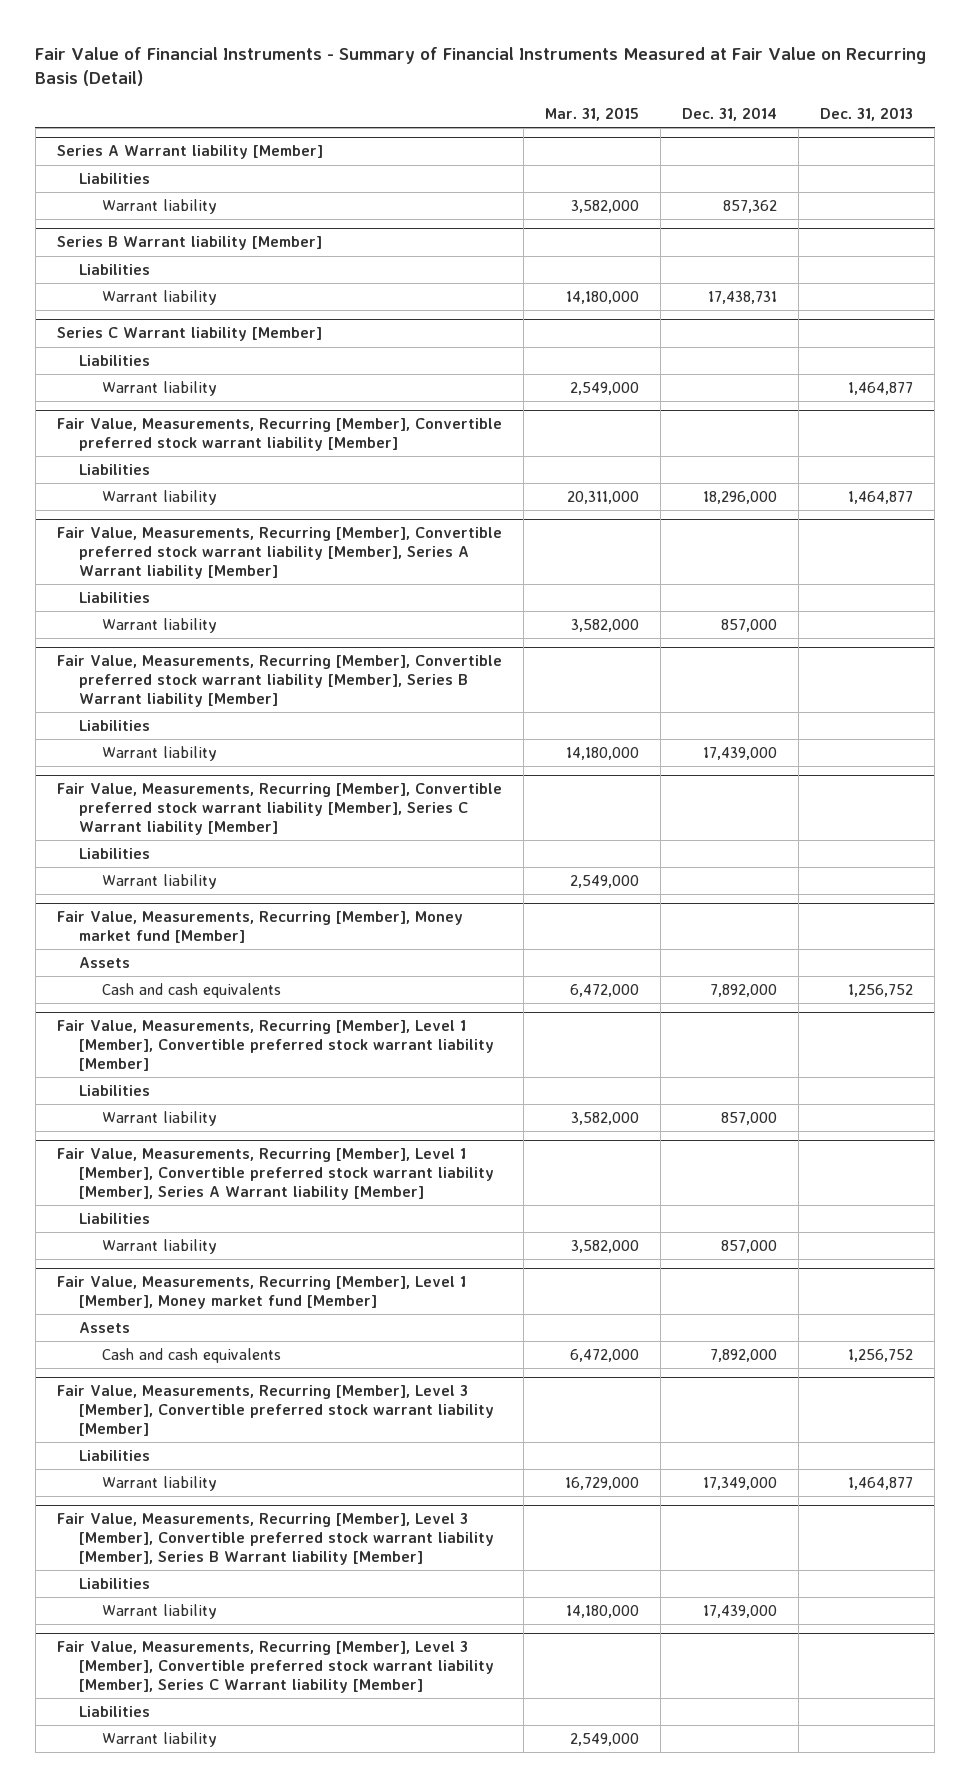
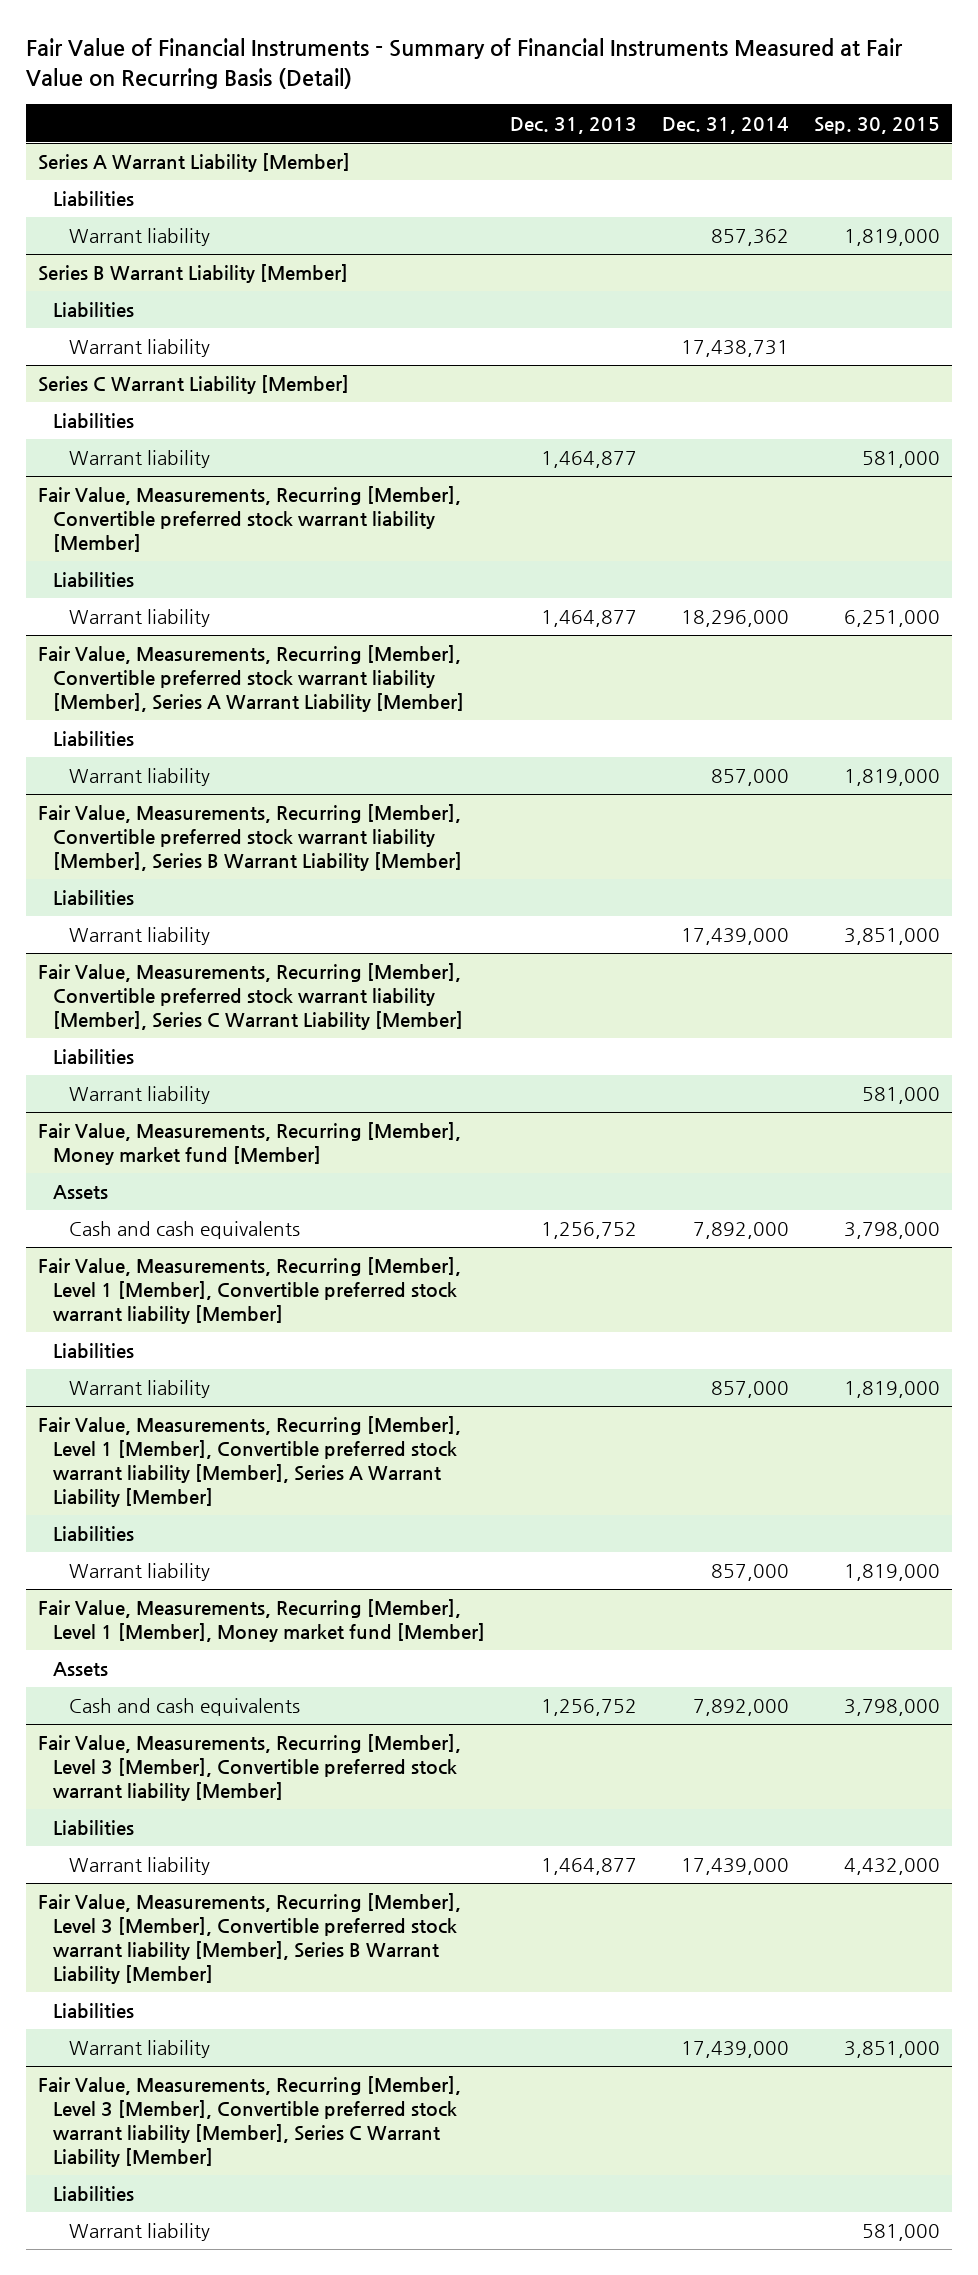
[544,106,639,121] Mar. 31, 2015 -> none
none -> [813,116,940,134] Sep. 30, 2015
[56,145,323,160] Series A Warrant liability [Member] -> [38,153,351,173] Series A Warrant Liability [Member]
[56,236,322,251] Series B Warrant liability [Member] -> [38,264,349,284] Series B Warrant Liability [Member]
[56,327,322,342] Series C Warrant liability [Member] -> [38,375,350,395] Series C Warrant Liability [Member]
[56,527,502,579] Fair Value, Measurements, Recurring [Member], Convertible preferred stock warrant liability [Member], Series A Warrant liability [Member] -> [38,645,465,712] Fair Value, Measurements, Recurring [Member], Convertible preferred stock warrant liability [Member], Series A Warrant Liability [Member]
[56,655,502,707] Fair Value, Measurements, Recurring [Member], Convertible preferred stock warrant liability [Member], Series B Warrant liability [Member] -> [38,804,463,871] Fair Value, Measurements, Recurring [Member], Convertible preferred stock warrant liability [Member], Series B Warrant Liability [Member]
[56,783,502,835] Fair Value, Measurements, Recurring [Member], Convertible preferred stock warrant liability [Member], Series C Warrant liability [Member] -> [38,963,464,1030] Fair Value, Measurements, Recurring [Member], Convertible preferred stock warrant liability [Member], Series C Warrant Liability [Member]
[56,1148,495,1200] Fair Value, Measurements, Recurring [Member], Level 1 [Member], Convertible preferred stock warrant liability [Member], Series A Warrant liability [Member] -> [38,1416,462,1507] Fair Value, Measurements, Recurring [Member], Level 1 [Member], Convertible preferred stock warrant liability [Member], Series A Warrant Liability [Member]
[702,1477,777,1491] 17,349,000 -> [680,1858,789,1876] 17,439,000
[56,1513,495,1565] Fair Value, Measurements, Recurring [Member], Level 3 [Member], Convertible preferred stock warrant liability [Member], Series B Warrant liability [Member] -> [38,1893,462,1984] Fair Value, Measurements, Recurring [Member], Level 3 [Member], Convertible preferred stock warrant liability [Member], Series B Warrant Liability [Member]
[56,1641,495,1693] Fair Value, Measurements, Recurring [Member], Level 3 [Member], Convertible preferred stock warrant liability [Member], Series C Warrant liability [Member] -> [38,2076,462,2167] Fair Value, Measurements, Recurring [Member], Level 3 [Member], Convertible preferred stock warrant liability [Member], Series C Warrant Liability [Member]

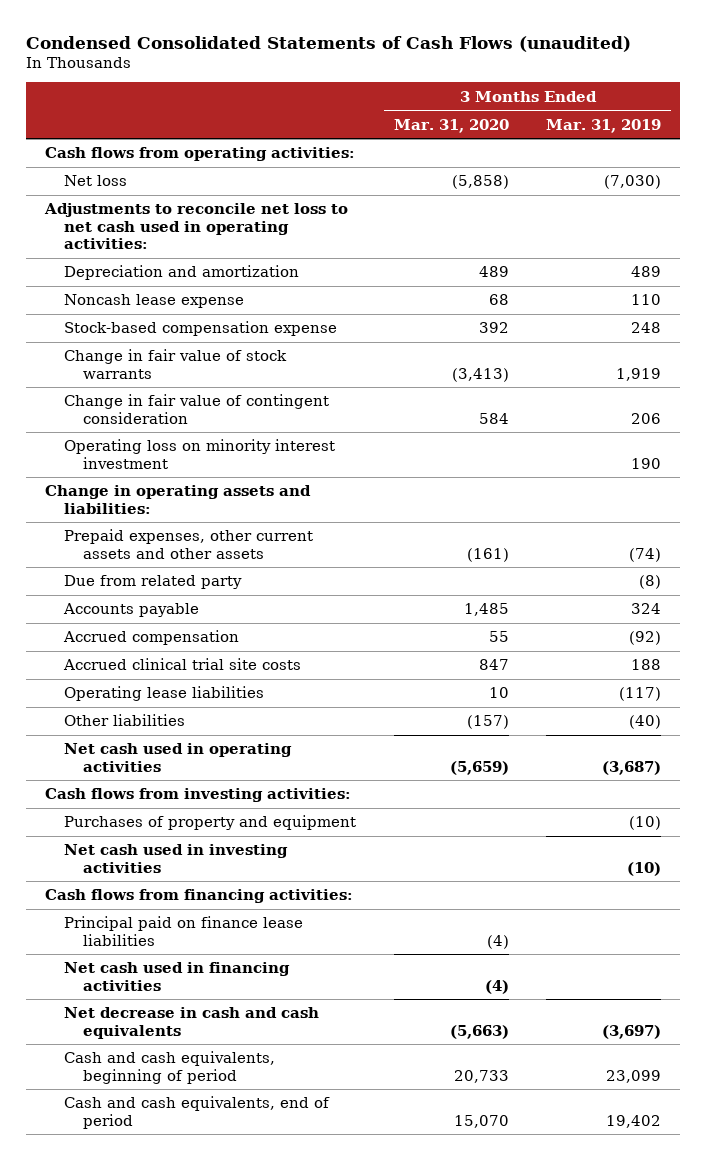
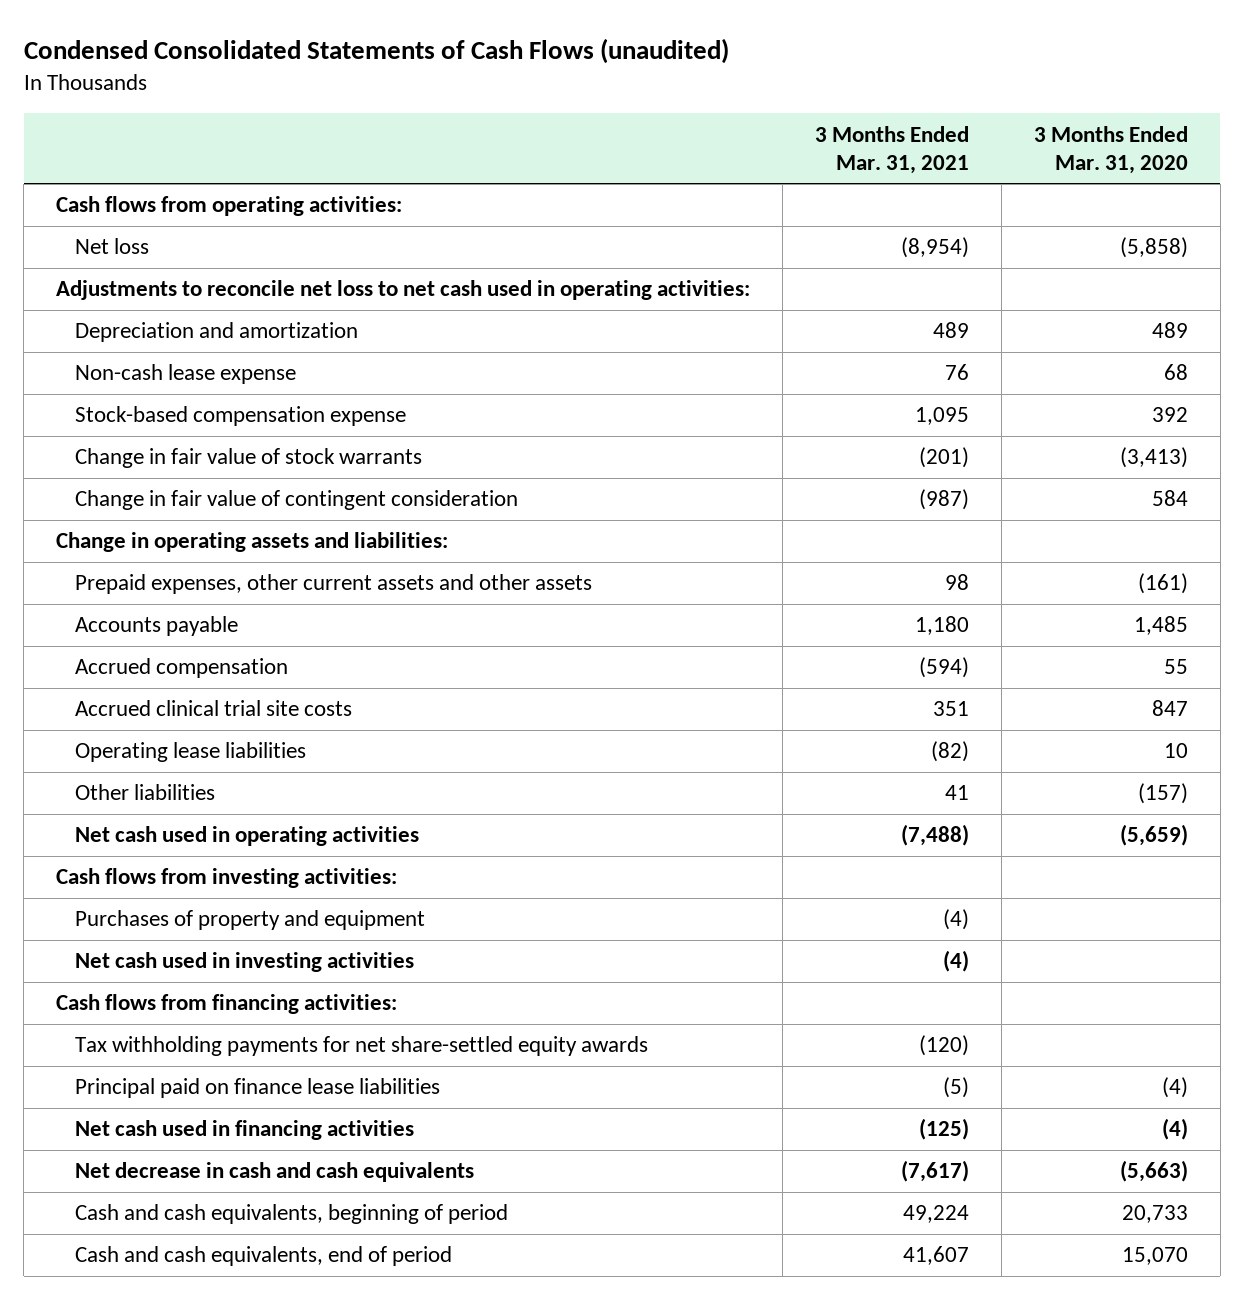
[546,118,662,133] Mar. 31, 2019 -> none
none -> [814,125,969,174] 3 Months Ended Mar. 31, 2021
[64,294,245,309] Noncash lease expense -> [75,364,297,385] Non-cash lease expense
[64,439,336,469] Operating loss on minority interest investment -> none
[64,575,243,590] Due from related party -> none
none -> [75,1036,649,1057] Tax withholding payments for net share-settled equity awards

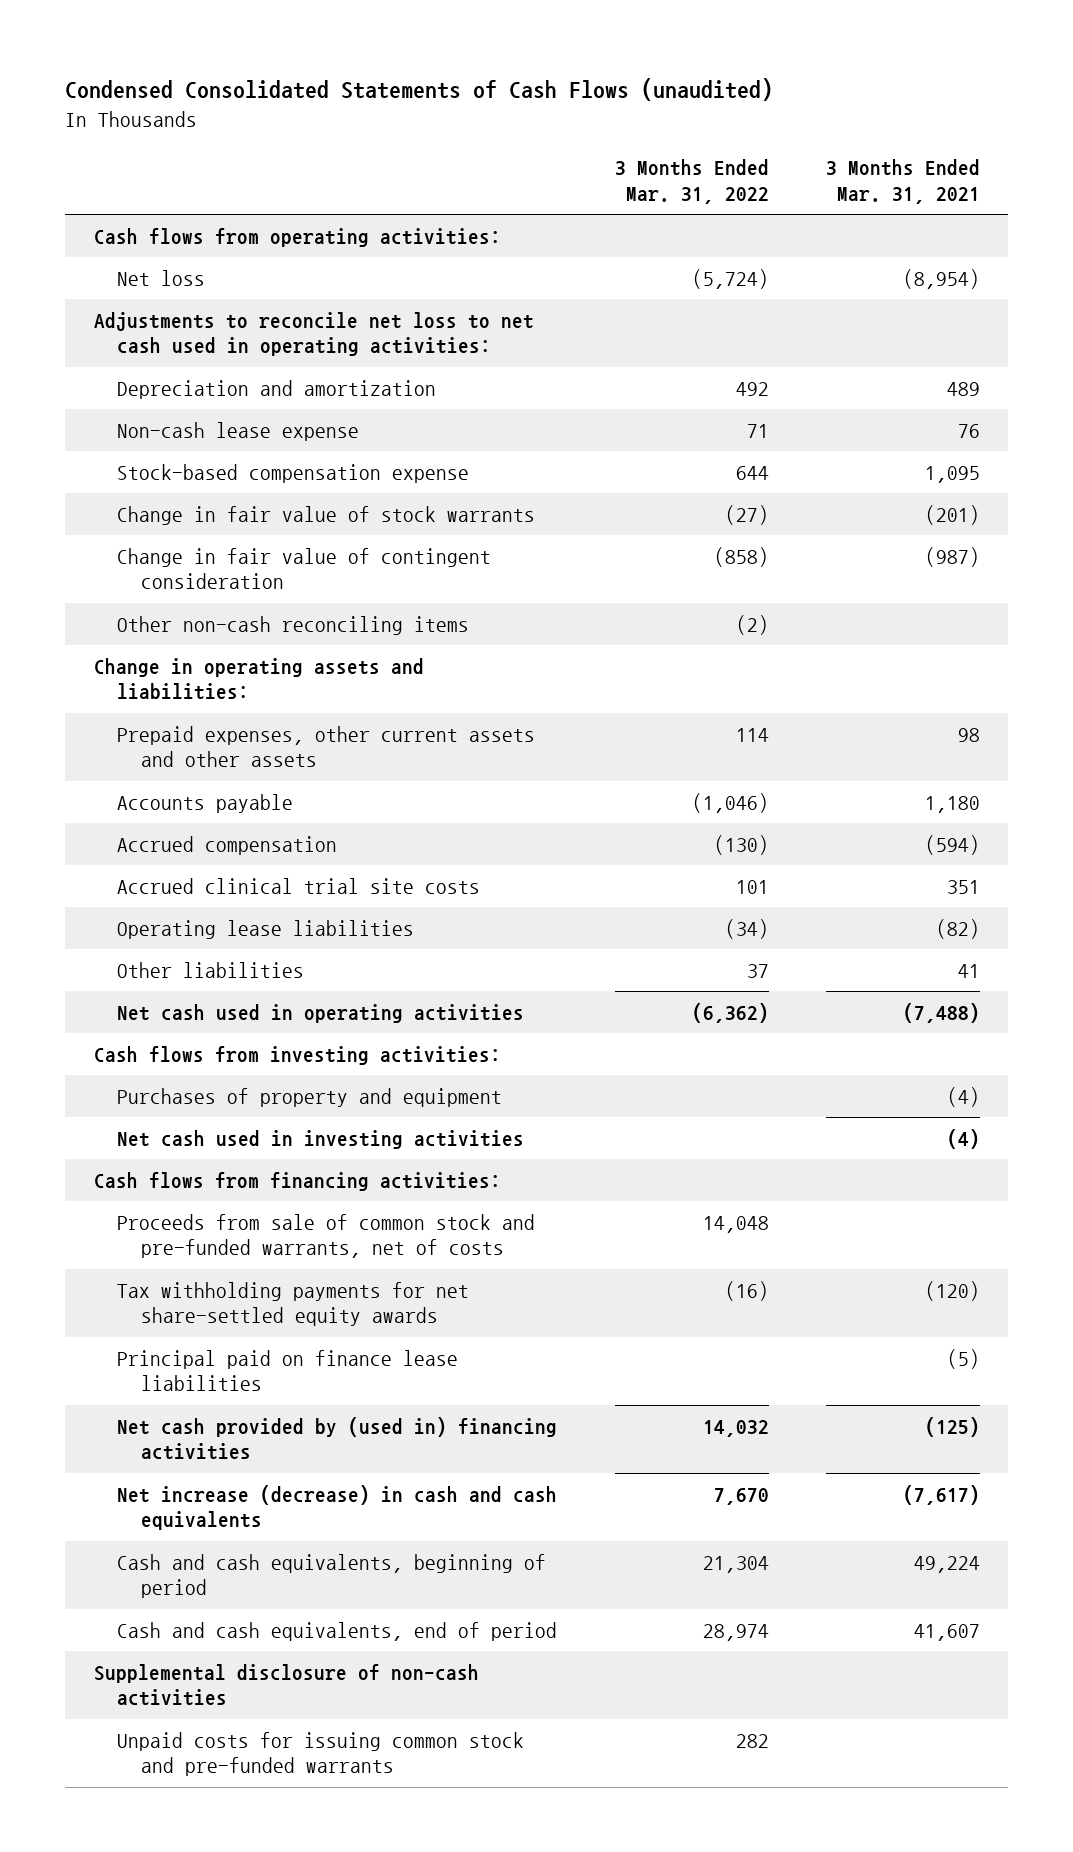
[1033,125,1188,174] 3 Months Ended Mar. 31, 2020 -> none
none -> [614,159,769,204] 3 Months Ended Mar. 31, 2022
none -> [117,615,470,635] Other non-cash reconciling items
none -> [117,1213,536,1259] Proceeds from sale of common stock and pre-funded warrants, net of costs
[75,1120,415,1141] Net cash used in financing activities -> [117,1416,558,1461] Net cash provided by (used in) financing activities
[75,1162,475,1183] Net decrease in cash and cash equivalents -> [117,1484,558,1531] Net increase (decrease) in cash and cash equivalents
none -> [93,1663,479,1707] Supplemental disclosure of non-cash activities
none -> [117,1731,525,1777] Unpaid costs for issuing common stock and pre-funded warrants

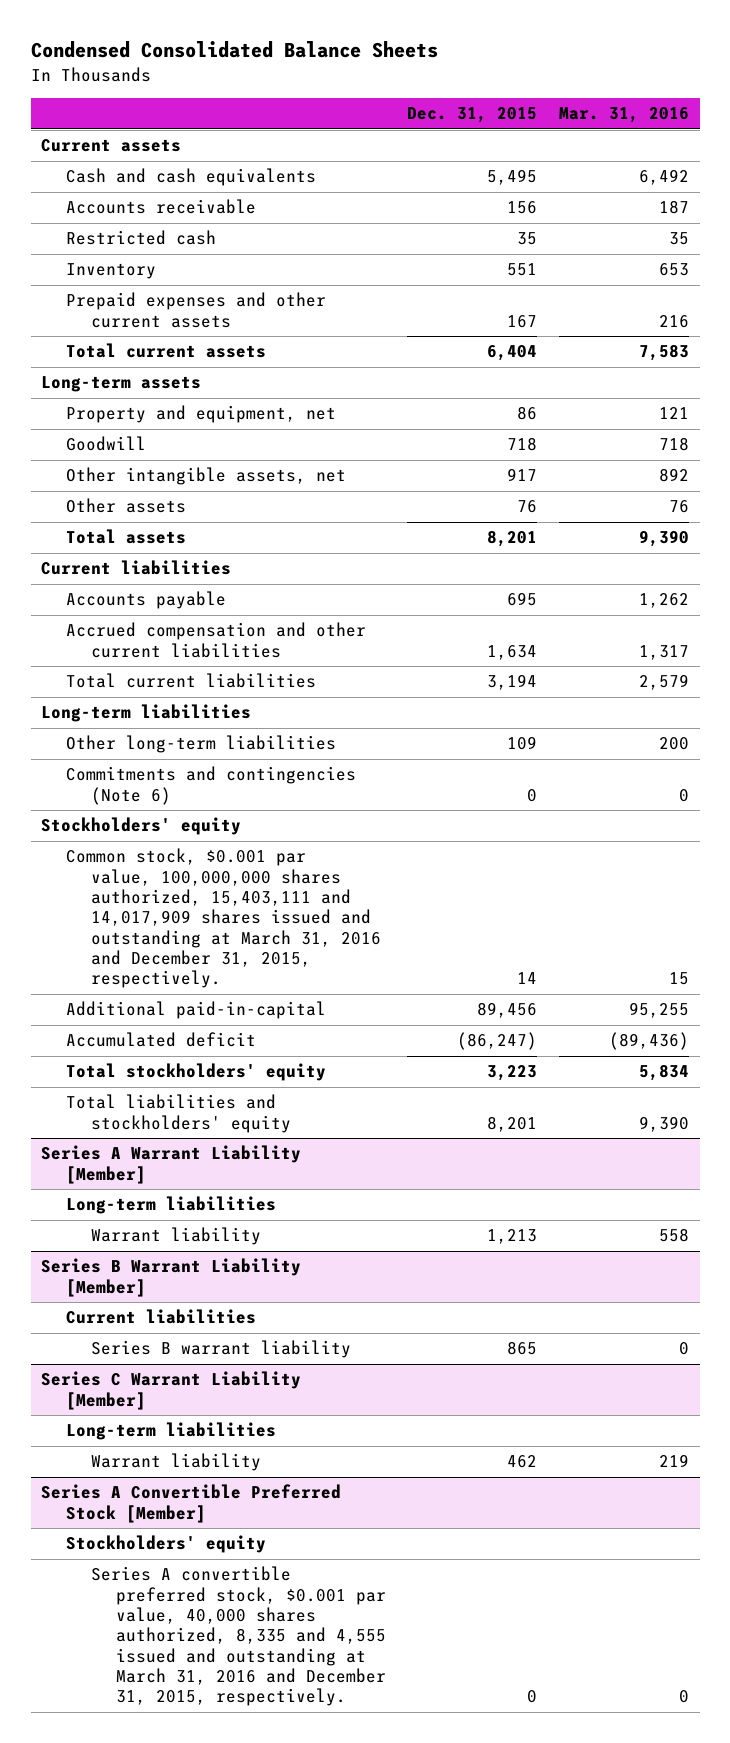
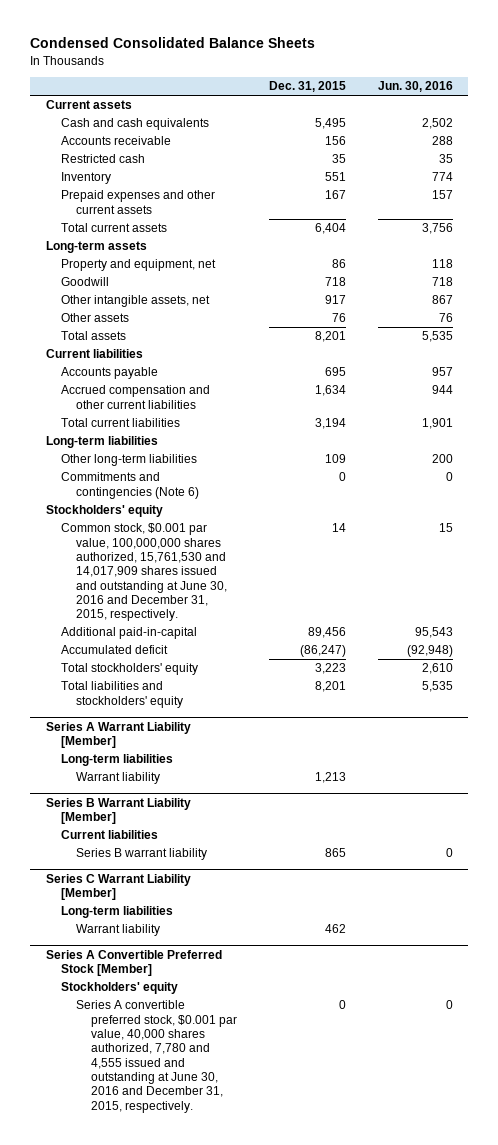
[558,107,689,124] Mar. 31, 2016 -> none
none -> [377,81,453,93] Jun. 30, 2016
[66,848,381,989] Common stock, $0.001 par value, 100,000,000 shares authorized, 15,403,111 and 14,017,909 shares issued and outstanding at March 31, 2016 and December 31, 2015, respectively. -> [60,523,227,622] Common stock, $0.001 par value, 100,000,000 shares authorized, 15,761,530 and 14,017,909 shares issued and outstanding at June 30, 2016 and December 31, 2015, respectively.
[90,1566,386,1707] Series A convertible preferred stock, $0.001 par value, 40,000 shares authorized, 8,335 and 4,555 issued and outstanding at March 31, 2016 and December 31, 2015, respectively. -> [75,1000,237,1113] Series A convertible preferred stock, $0.001 par value, 40,000 shares authorized, 7,780 and 4,555 issued and outstanding at June 30, 2016 and December 31, 2015, respectively.

